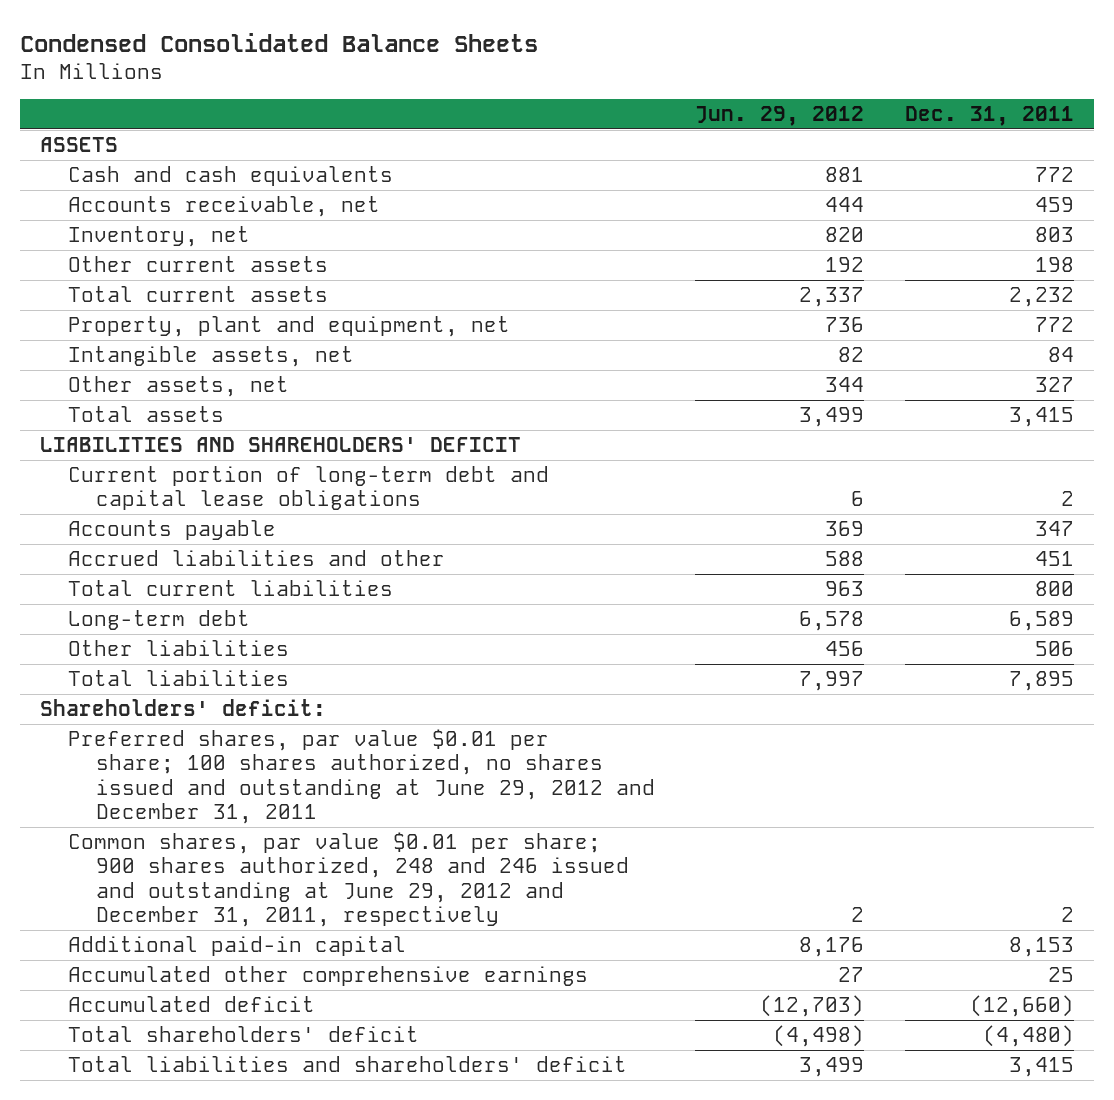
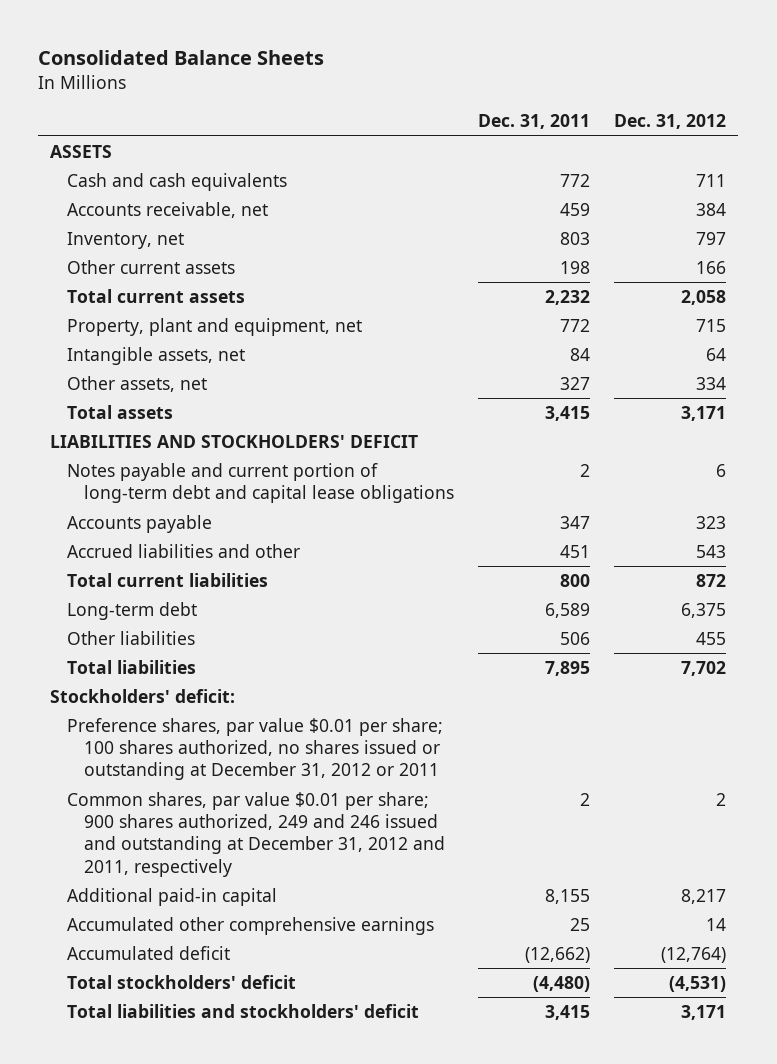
[20,32,539,52] Condensed Consolidated Balance Sheets -> [38,50,325,66] Consolidated Balance Sheets
[695,106,865,127] Jun. 29, 2012 -> none
none -> [614,114,727,130] Dec. 31, 2012
[40,436,522,452] LIABILITIES AND SHAREHOLDERS' DEFICIT -> [50,434,419,448] LIABILITIES AND STOCKHOLDERS' DEFICIT
[68,465,550,511] Current portion of long-term debt and capital lease obligations -> [67,462,454,504] Notes payable and current portion of long-term debt and capital lease obligations
[40,698,327,716] Shareholders' deficit: -> [50,688,236,703] Stockholders' deficit:
[68,728,655,825] Preferred shares, par value $0.01 per share; 100 shares authorized, no shares issued and outstanding at June 29, 2012 and December 31, 2011 -> [67,717,444,781] Preference shares, par value $0.01 per share; 100 shares authorized, no shares issued or outstanding at December 31, 2012 or 2011
[68,831,629,928] Common shares, par value $0.01 per share; 900 shares authorized, 248 and 246 issued and outstanding at June 29, 2012 and December 31, 2011, respectively -> [67,791,445,877] Common shares, par value $0.01 per share; 900 shares authorized, 249 and 246 issued and outstanding at December 31, 2012 and 2011, respectively
[1008,936,1074,957] 8,153 -> [545,888,591,904] 8,155
[969,994,1074,1017] (12,660) -> [525,946,591,963] (12,662)
[68,1025,420,1042] Total shareholders' deficit -> [67,974,297,989] Total stockholders' deficit
[68,1055,628,1072] Total liabilities and shareholders' deficit -> [67,1003,420,1018] Total liabilities and stockholders' deficit

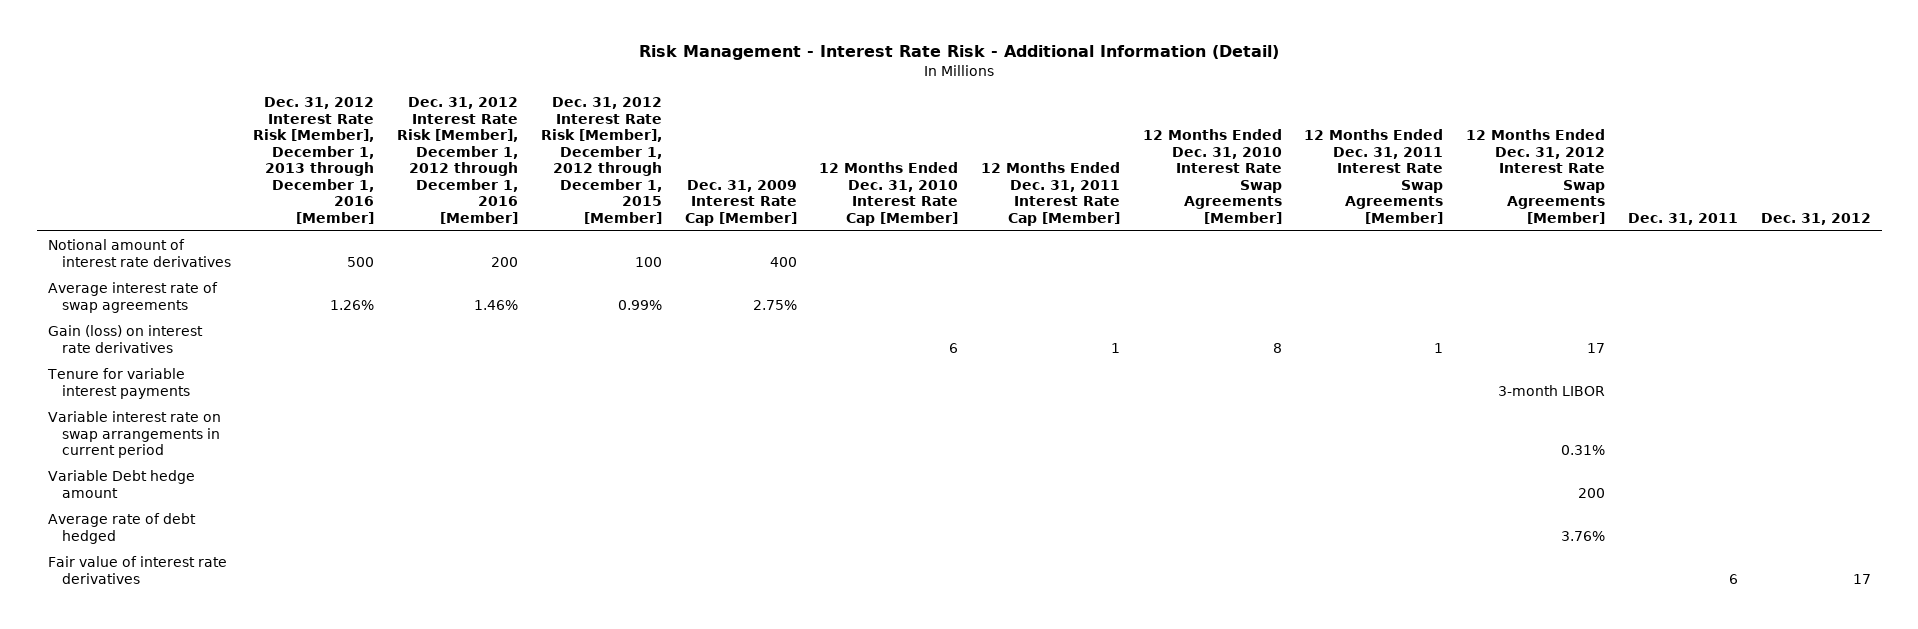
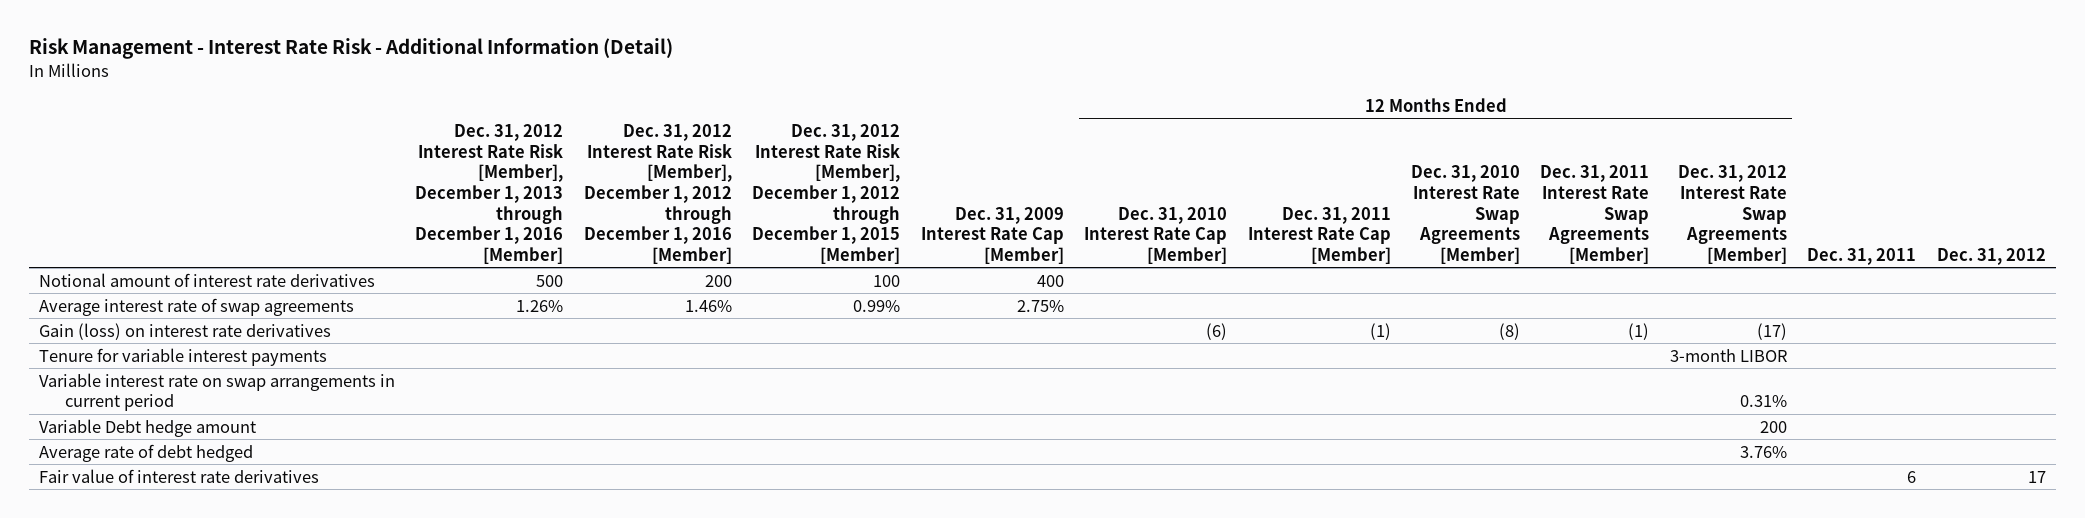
[949,342,959,353] 6 -> [1206,322,1228,340] (6)
[1111,342,1121,353] 1 -> [1369,322,1391,340] (1)
[1272,342,1282,353] 8 -> [1499,322,1521,340] (8)
[1434,342,1444,353] 1 -> [1628,322,1650,340] (1)
[1587,342,1606,353] 17 -> [1756,322,1787,340] (17)

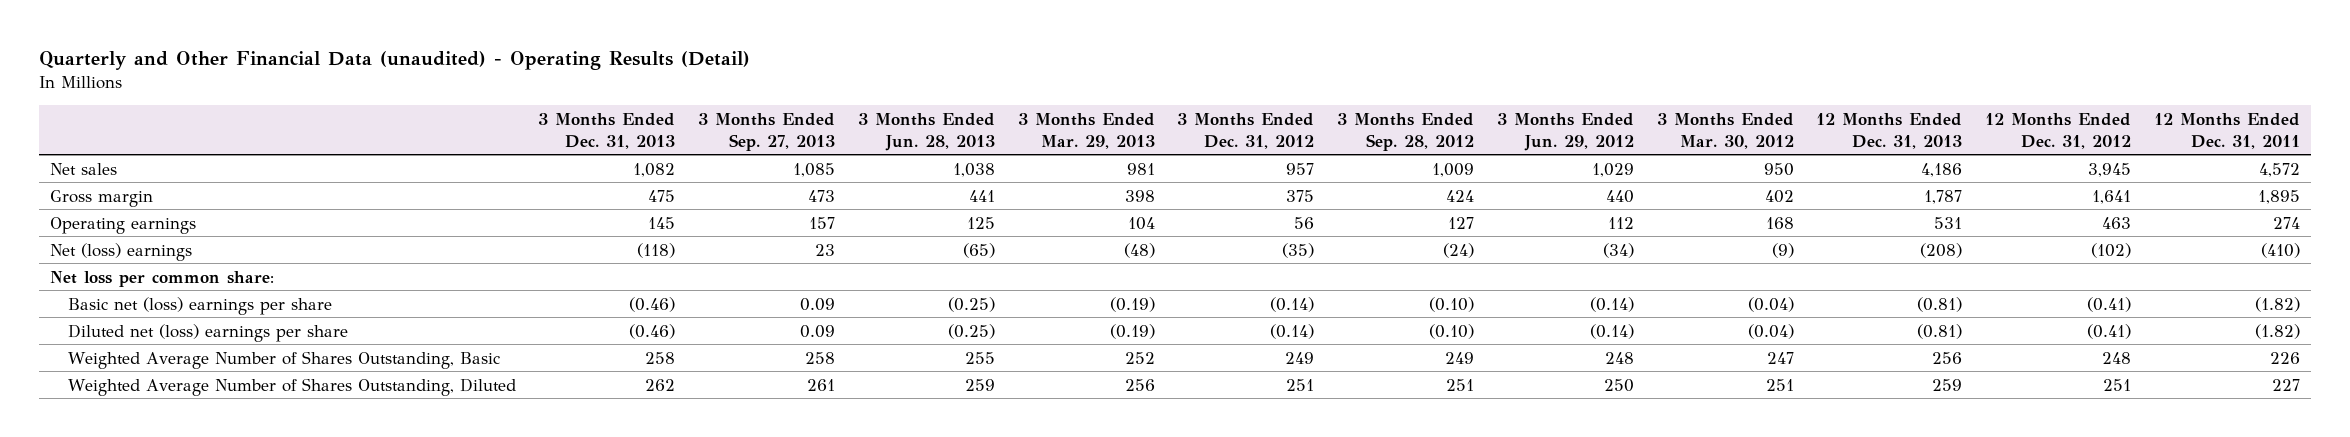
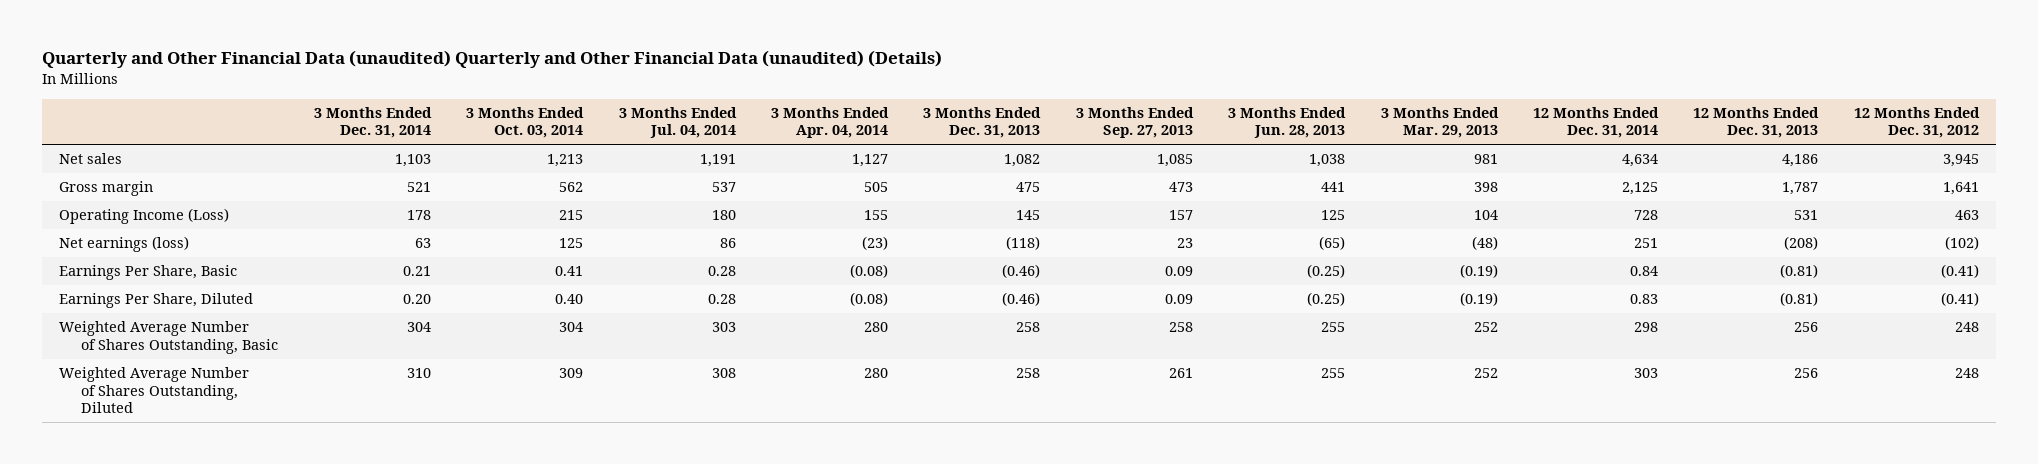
[38,51,750,71] Quarterly and Other Financial Data (unaudited) - Operating Results (Detail) -> [41,50,942,69] Quarterly and Other Financial Data (unaudited) Quarterly and Other Financial Data (unaudited) (Details)
[1177,112,1315,149] 3 Months Ended Dec. 31, 2012 -> none
[1337,112,1475,151] 3 Months Ended Sep. 28, 2012 -> none
[1496,112,1634,151] 3 Months Ended Jun. 29, 2012 -> none
[1656,112,1794,149] 3 Months Ended Mar. 30, 2012 -> none
[2153,112,2300,149] 12 Months Ended Dec. 31, 2011 -> none
none -> [313,106,432,139] 3 Months Ended Dec. 31, 2014
none -> [466,106,585,139] 3 Months Ended Oct. 03, 2014
none -> [618,106,737,139] 3 Months Ended Jul. 04, 2014
none -> [770,106,889,139] 3 Months Ended Apr. 04, 2014
none -> [1532,106,1659,139] 12 Months Ended Dec. 31, 2014
[49,270,274,287] Net loss per common share: -> none
[49,216,196,234] Operating earnings -> [59,208,230,225] Operating Income (Loss)
[49,242,192,261] Net (loss) earnings -> [59,236,190,253] Net earnings (loss)
[67,296,332,315] Basic net (loss) earnings per share -> [59,265,238,281] Earnings Per Share, Basic
[67,323,348,342] Diluted net (loss) earnings per share -> [59,293,254,309] Earnings Per Share, Diluted
[645,378,676,391] 262 -> [1016,368,1041,379] 258
[964,378,995,391] 259 -> [1321,368,1346,379] 255
[1124,378,1155,391] 256 -> [1473,368,1498,379] 252
[1932,378,1963,391] 259 -> [1794,368,1819,379] 256
[2103,378,2132,391] 251 -> [1954,368,1979,379] 248

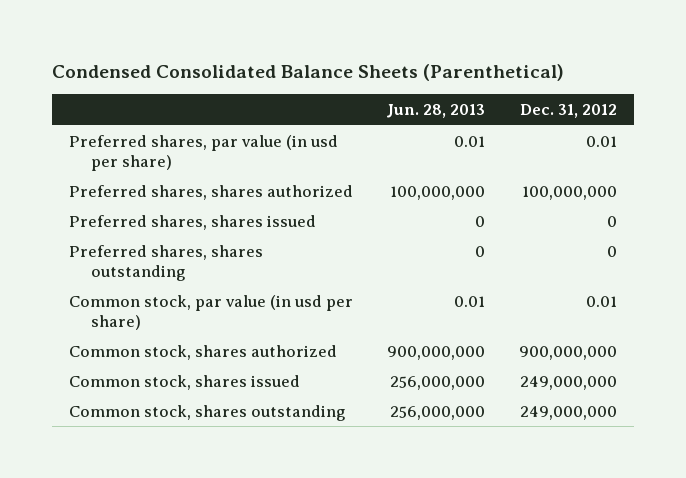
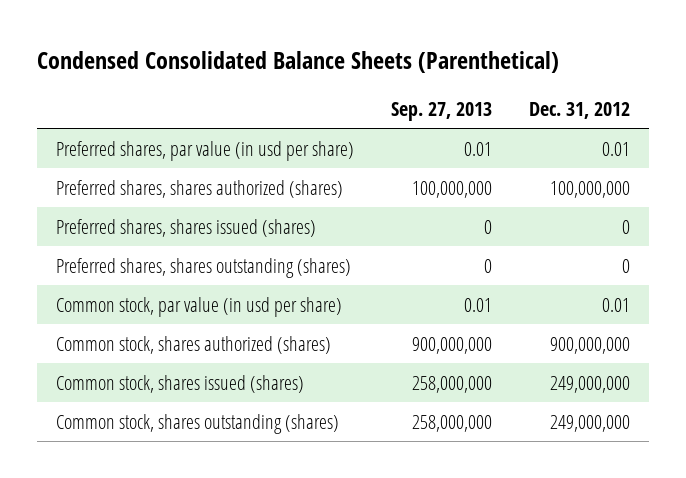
[386,104,486,119] Jun. 28, 2013 -> none
none -> [390,101,492,121] Sep. 27, 2013
[68,184,353,200] Preferred shares, shares authorized -> [55,179,343,198] Preferred shares, shares authorized (shares)
[68,214,316,230] Preferred shares, shares issued -> [55,218,316,237] Preferred shares, shares issued (shares)
[68,244,263,281] Preferred shares, shares outstanding -> [55,257,351,278] Preferred shares, shares outstanding (shares)
[68,344,337,360] Common stock, shares authorized -> [55,335,331,354] Common stock, shares authorized (shares)
[68,374,300,390] Common stock, shares issued -> [55,374,304,393] Common stock, shares issued (shares)
[68,404,346,421] Common stock, shares outstanding -> [55,413,339,434] Common stock, shares outstanding (shares)

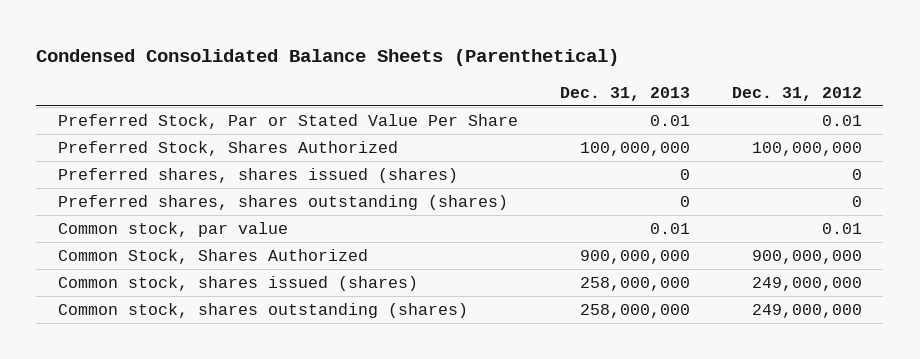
[390,101,492,121] Sep. 27, 2013 -> none
none -> [559,86,690,101] Dec. 31, 2013
[55,140,354,161] Preferred shares, par value (in usd per share) -> [57,113,518,129] Preferred Stock, Par or Stated Value Per Share
[55,179,343,198] Preferred shares, shares authorized (shares) -> [57,140,398,156] Preferred Stock, Shares Authorized
[55,296,342,317] Common stock, par value (in usd per share) -> [57,221,288,237] Common stock, par value
[55,335,331,354] Common stock, shares authorized (shares) -> [57,248,368,264] Common Stock, Shares Authorized

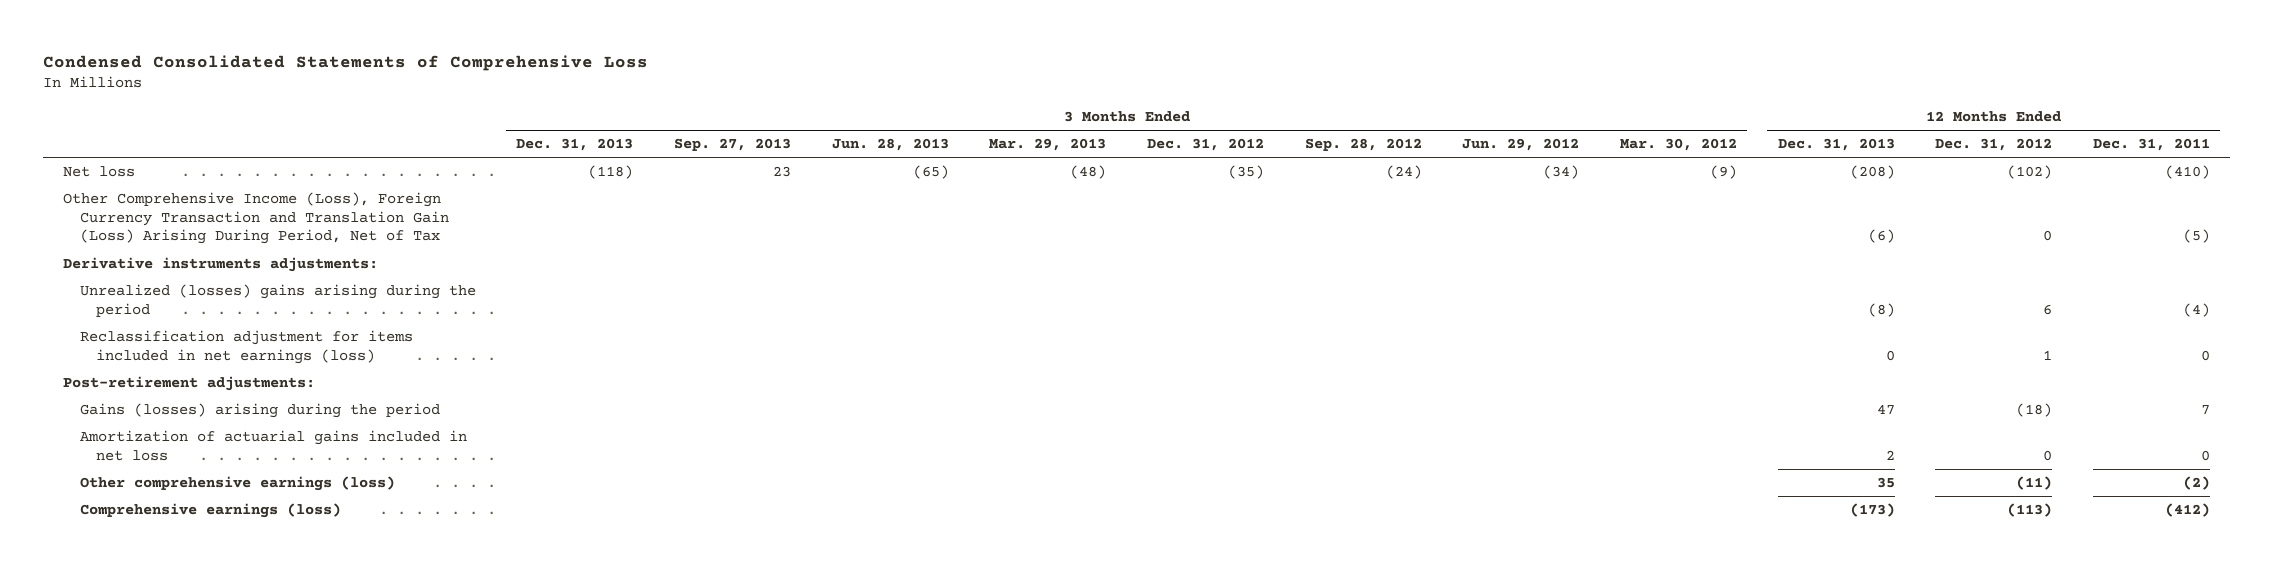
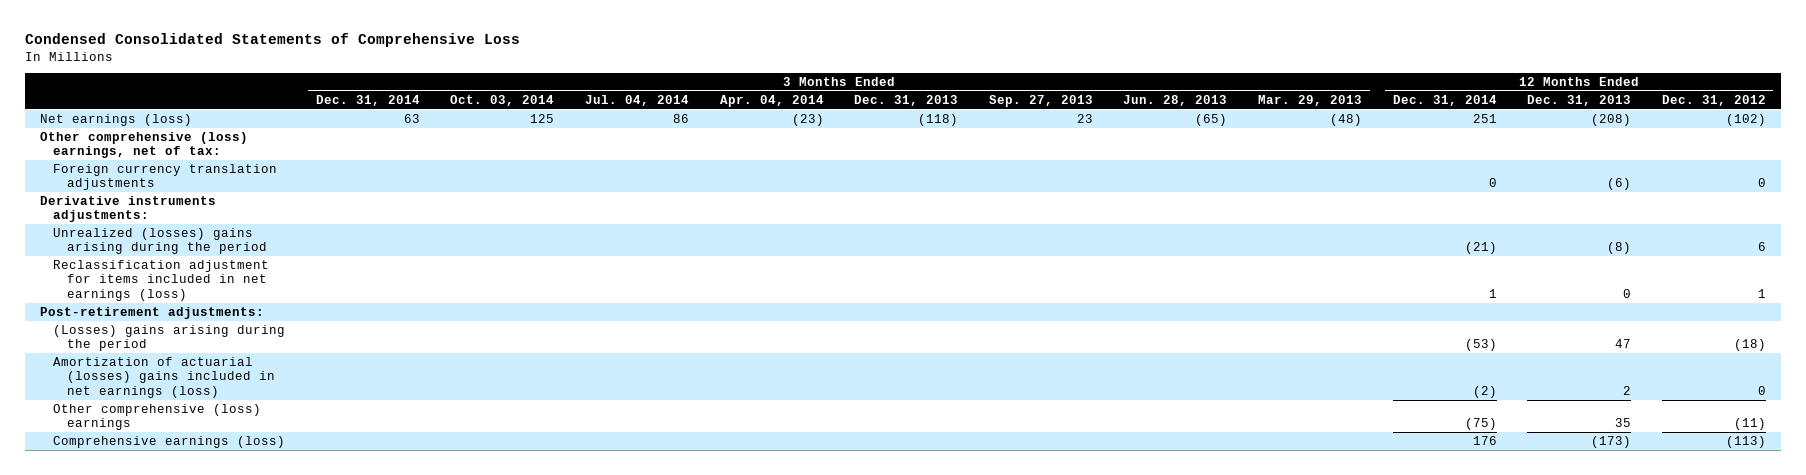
[1146,138,1264,152] Dec. 31, 2012 -> none
[1304,138,1422,152] Sep. 28, 2012 -> none
[1462,138,1580,152] Jun. 29, 2012 -> none
[1619,138,1737,152] Mar. 30, 2012 -> none
[2092,138,2210,152] Dec. 31, 2011 -> none
none -> [315,94,420,106] Dec. 31, 2014
none -> [450,94,555,106] Oct. 03, 2014
none -> [585,94,690,106] Jul. 04, 2014
none -> [719,94,824,107] Apr. 04, 2014
none -> [1392,94,1497,106] Dec. 31, 2014
[63,166,136,178] Net loss -> [39,114,192,127] Net earnings (loss)
none -> [39,132,248,159] Other comprehensive (loss) earnings, net of tax:
[63,192,449,245] Other Comprehensive Income (Loss), Foreign Currency Transaction and Translation Gain (Loss) Arising During Period, Net of Tax -> [53,164,278,191] Foreign currency translation adjustments
[79,403,440,419] Gains (losses) arising during the period -> [53,325,286,352] (Losses) gains arising during the period
[79,430,467,461] Amortization of actuarial gains included in net loss -> [53,357,275,398] Amortization of actuarial (losses) gains included in net earnings (loss)
[79,476,395,492] Other comprehensive earnings (loss) -> [53,404,262,431] Other comprehensive (loss) earnings

